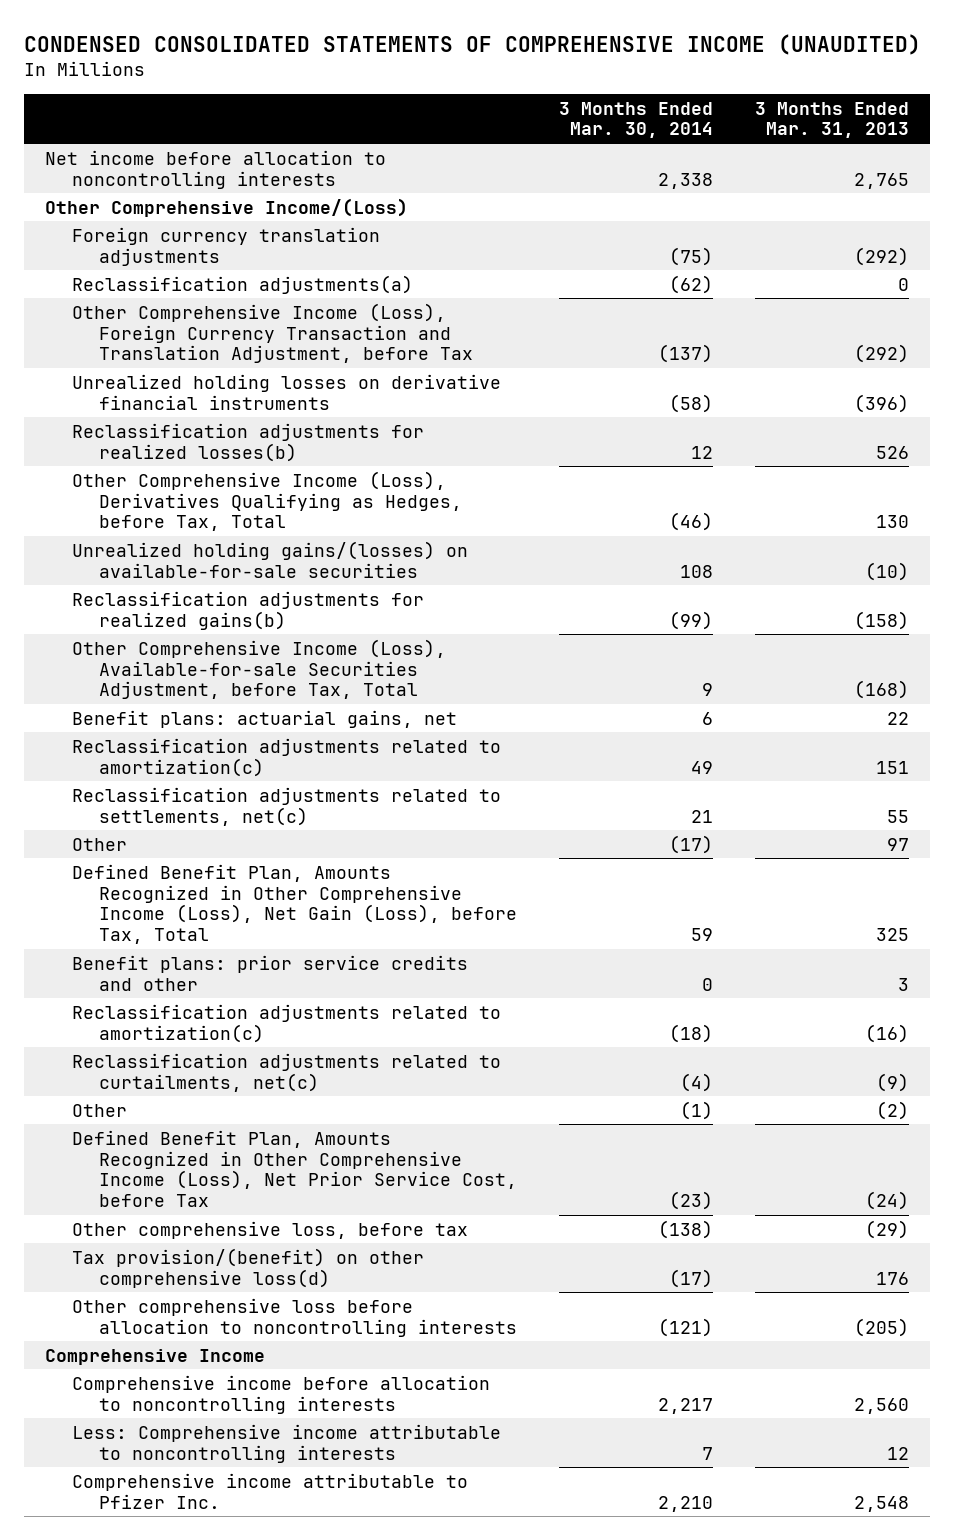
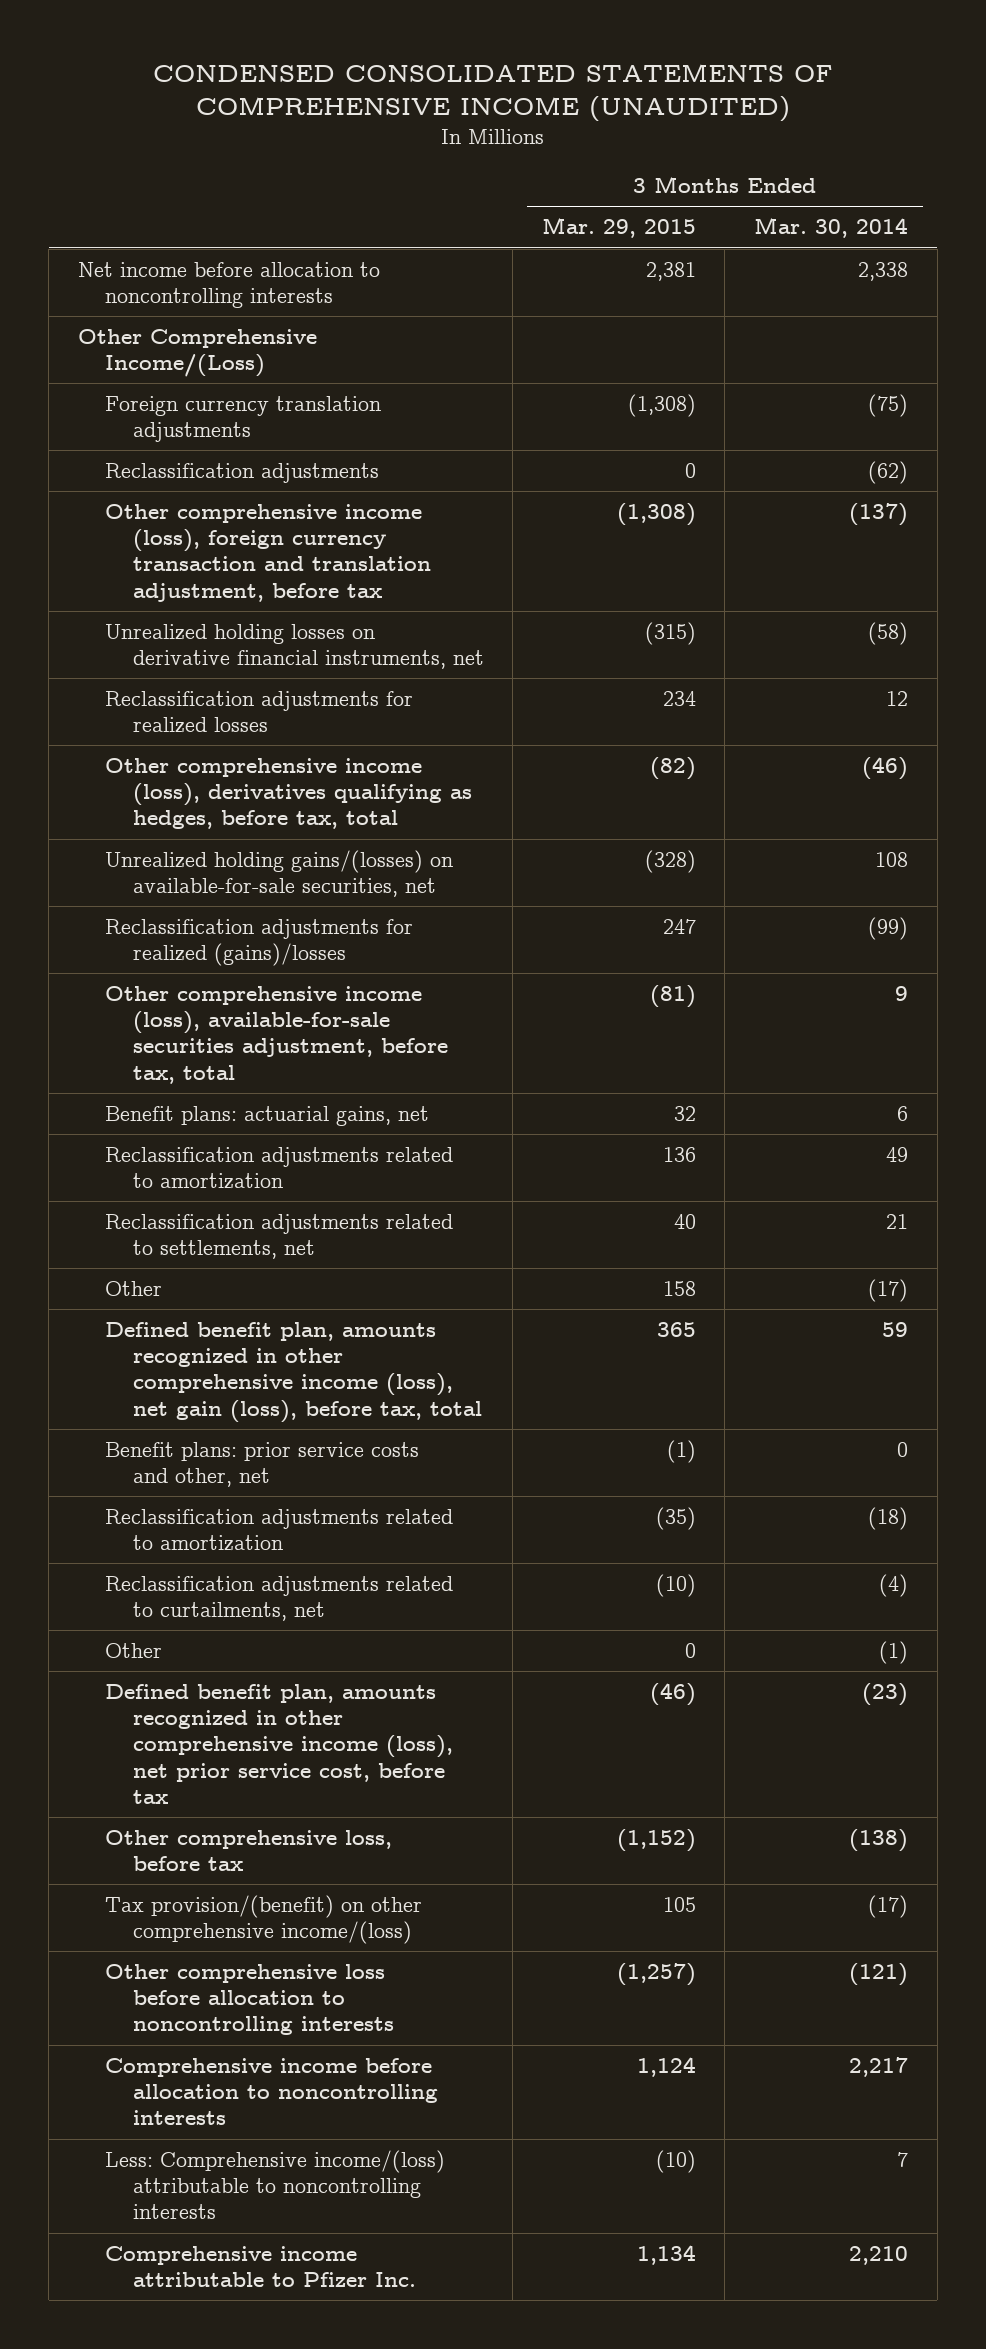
[754,101,909,139] 3 Months Ended Mar. 31, 2013 -> none
none -> [541,217,696,239] Mar. 29, 2015
[71,274,413,294] Reclassification adjustments(a) -> [105,462,380,483] Reclassification adjustments
[71,302,474,364] Other Comprehensive Income (Loss), Foreign Currency Transaction and Translation Adjustment, before Tax -> [105,503,431,602] Other comprehensive income (loss), foreign currency transaction and translation adjustment, before tax
[71,373,501,410] Unrealized holding losses on derivative financial instruments -> [105,623,484,670] Unrealized holding losses on derivative financial instruments, net
[71,422,424,462] Reclassification adjustments for realized losses(b) -> [105,690,414,734] Reclassification adjustments for realized losses
[71,470,463,532] Other Comprehensive Income (Loss), Derivatives Qualifying as Hedges, before Tax, Total -> [105,757,472,830] Other comprehensive income (loss), derivatives qualifying as hedges, before tax, total
[71,540,468,578] Unrealized holding gains/(losses) on available-for-sale securities -> [105,849,454,898] Unrealized holding gains/(losses) on available-for-sale securities, net
[71,590,424,630] Reclassification adjustments for realized gains(b) -> [105,918,414,967] Reclassification adjustments for realized (gains)/losses
[71,638,446,700] Other Comprehensive Income (Loss), Available-for-sale Securities Adjustment, before Tax, Total -> [105,985,448,1084] Other comprehensive income (loss), available-for-sale securities adjustment, before tax, total
[71,737,501,777] Reclassification adjustments related to amortization(c) -> [105,1146,454,1190] Reclassification adjustments related to amortization
[71,786,501,826] Reclassification adjustments related to settlements, net(c) -> [105,1213,454,1260] Reclassification adjustments related to settlements, net
[71,863,518,945] Defined Benefit Plan, Amounts Recognized in Other Comprehensive Income (Loss), Net Gain (Loss), before Tax, Total -> [105,1321,482,1423] Defined benefit plan, amounts recognized in other comprehensive income (loss), net gain (loss), before tax, total
[71,954,468,991] Benefit plans: prior service credits and other -> [105,1441,420,1488] Benefit plans: prior service costs and other, net
[71,1003,501,1043] Reclassification adjustments related to amortization(c) -> [105,1508,454,1552] Reclassification adjustments related to amortization
[71,1052,501,1092] Reclassification adjustments related to curtailments, net(c) -> [105,1575,454,1622] Reclassification adjustments related to curtailments, net
[71,1129,518,1208] Defined Benefit Plan, Amounts Recognized in Other Comprehensive Income (Loss), Net Prior Service Cost, before Tax -> [105,1683,453,1804] Defined benefit plan, amounts recognized in other comprehensive income (loss), net prior service cost, before tax
[71,1247,424,1288] Tax provision/(benefit) on other comprehensive loss(d) -> [105,1894,423,1945] Tax provision/(benefit) on other comprehensive income/(loss)
[44,1348,265,1365] Comprehensive Income -> none
[71,1423,501,1463] Less: Comprehensive income attributable to noncontrolling interests -> [105,2149,446,2220] Less: Comprehensive income/(loss) attributable to noncontrolling interests

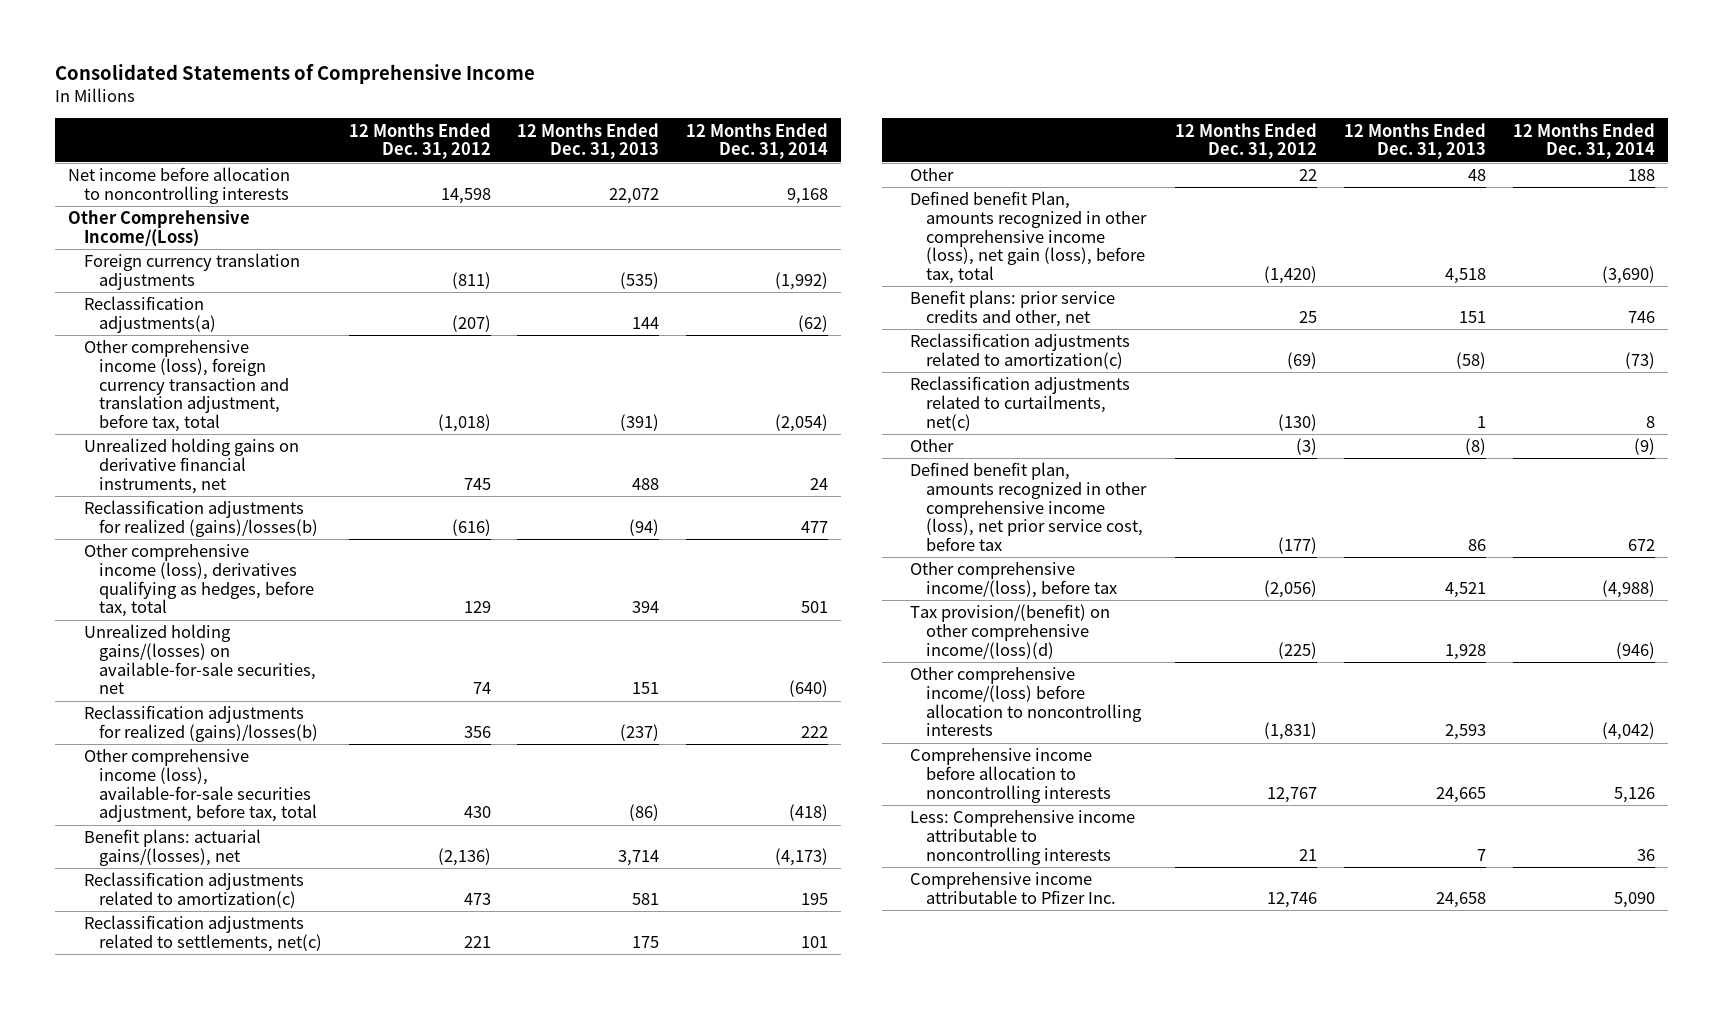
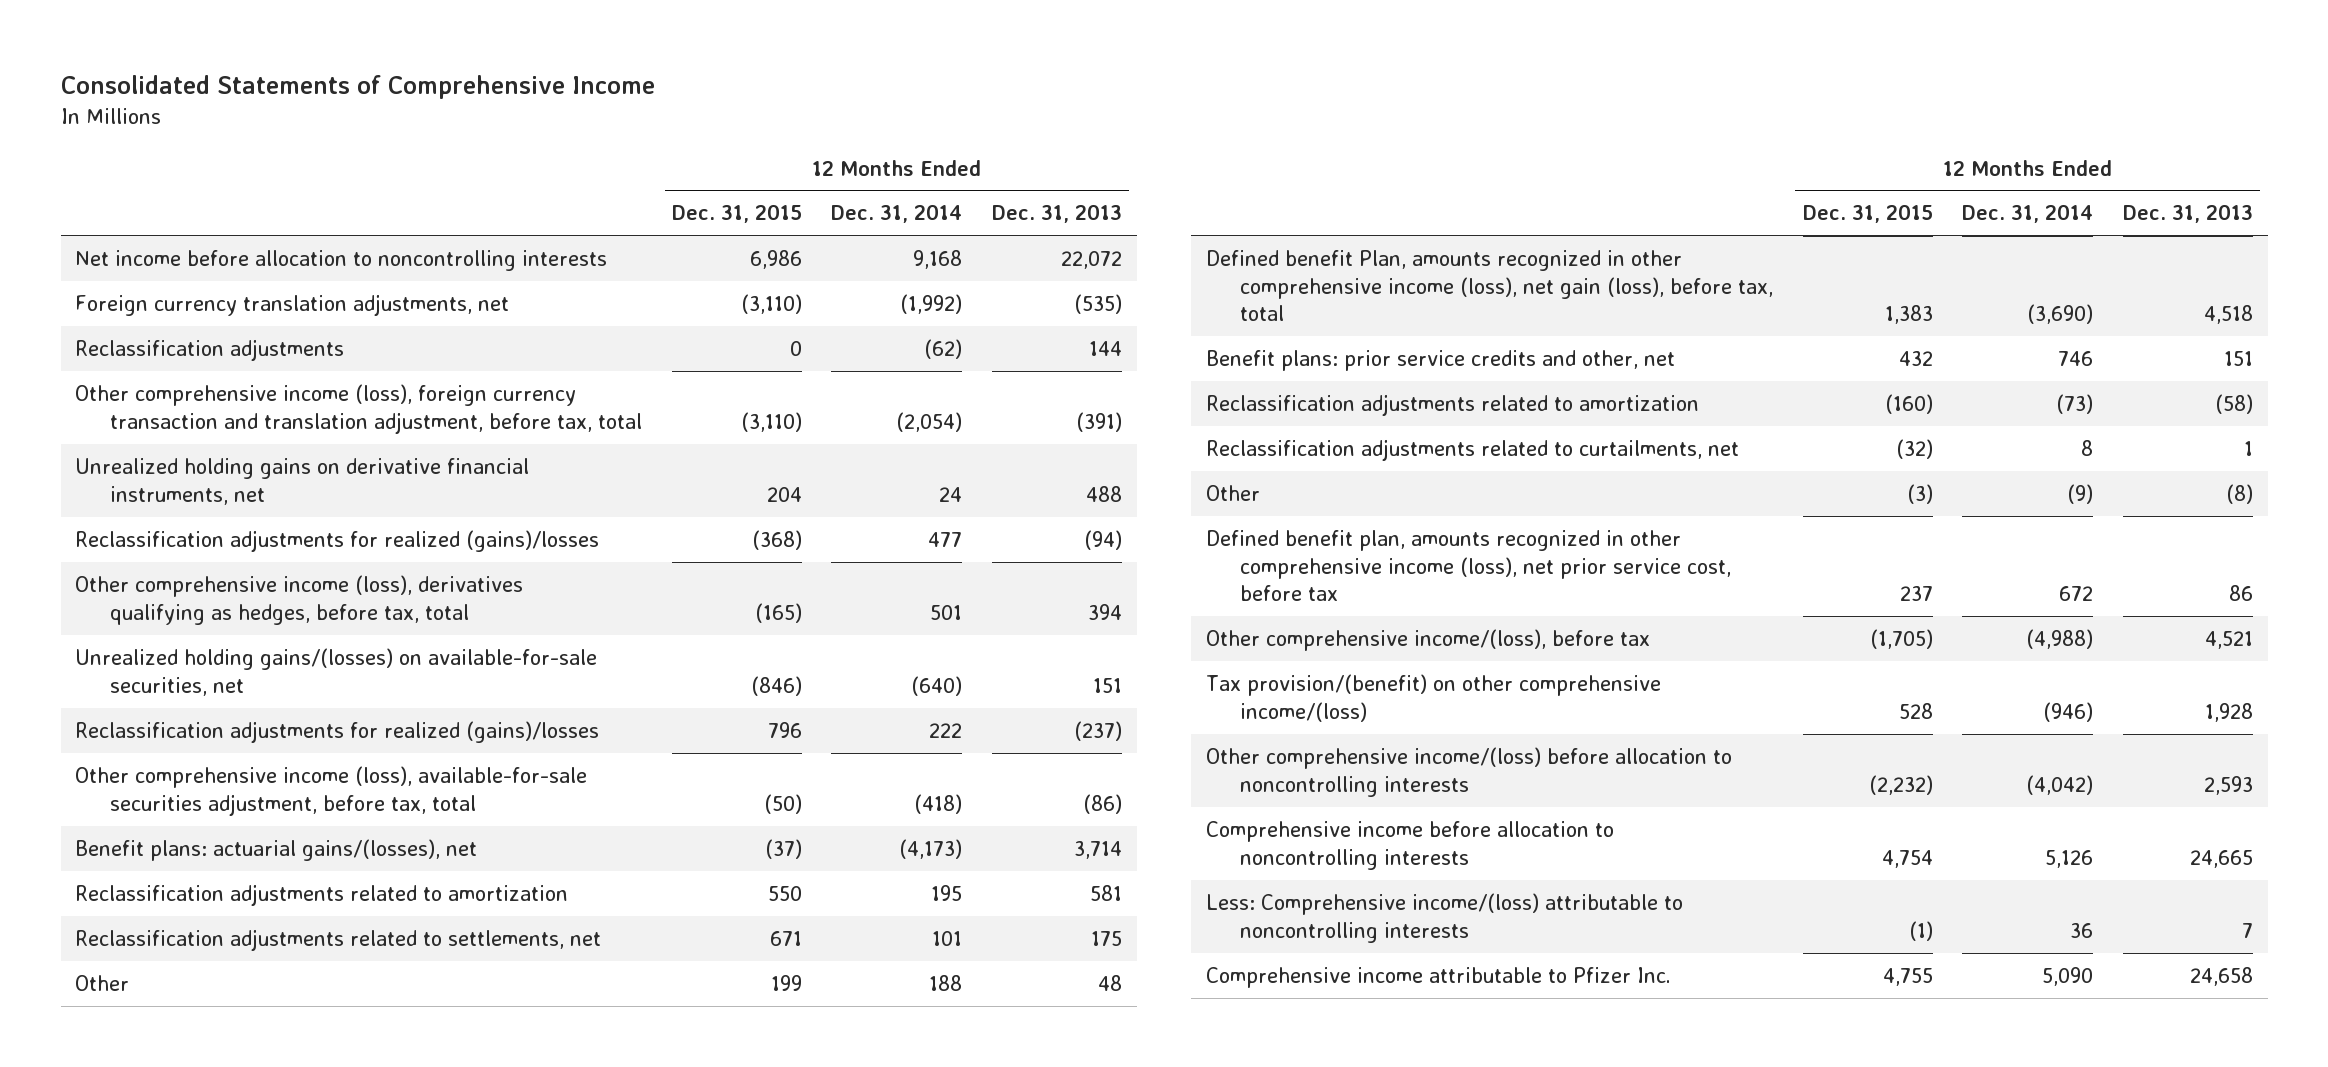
[348,122,491,160] 12 Months Ended Dec. 31, 2012 -> none
none -> [671,204,802,224] Dec. 31, 2015
[68,210,251,247] Other Comprehensive Income/(Loss) -> none
[83,253,300,290] Foreign currency translation adjustments -> [75,293,510,316] Foreign currency translation adjustments, net
[83,296,216,333] Reclassification adjustments(a) -> [75,338,345,361] Reclassification adjustments
[83,500,318,537] Reclassification adjustments for realized (gains)/losses(b) -> [75,529,600,552] Reclassification adjustments for realized (gains)/losses
[83,705,318,742] Reclassification adjustments for realized (gains)/losses(b) -> [75,720,600,743] Reclassification adjustments for realized (gains)/losses
[83,872,304,908] Reclassification adjustments related to amortization(c) -> [75,883,569,906] Reclassification adjustments related to amortization
[83,915,322,952] Reclassification adjustments related to settlements, net(c) -> [75,928,602,951] Reclassification adjustments related to settlements, net
[910,333,1131,369] Reclassification adjustments related to amortization(c) -> [1206,393,1700,416] Reclassification adjustments related to amortization
[910,376,1131,431] Reclassification adjustments related to curtailments, net(c) -> [1206,438,1740,461] Reclassification adjustments related to curtailments, net
[910,604,1111,659] Tax provision/(benefit) on other comprehensive income/(loss)(d) -> [1206,673,1662,722] Tax provision/(benefit) on other comprehensive income/(loss)
[910,810,1136,865] Less: Comprehensive income attributable to noncontrolling interests -> [1206,892,1684,943] Less: Comprehensive income/(loss) attributable to noncontrolling interests

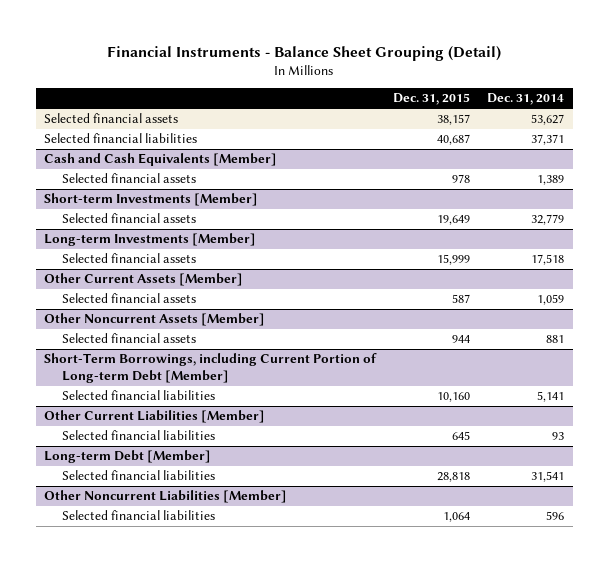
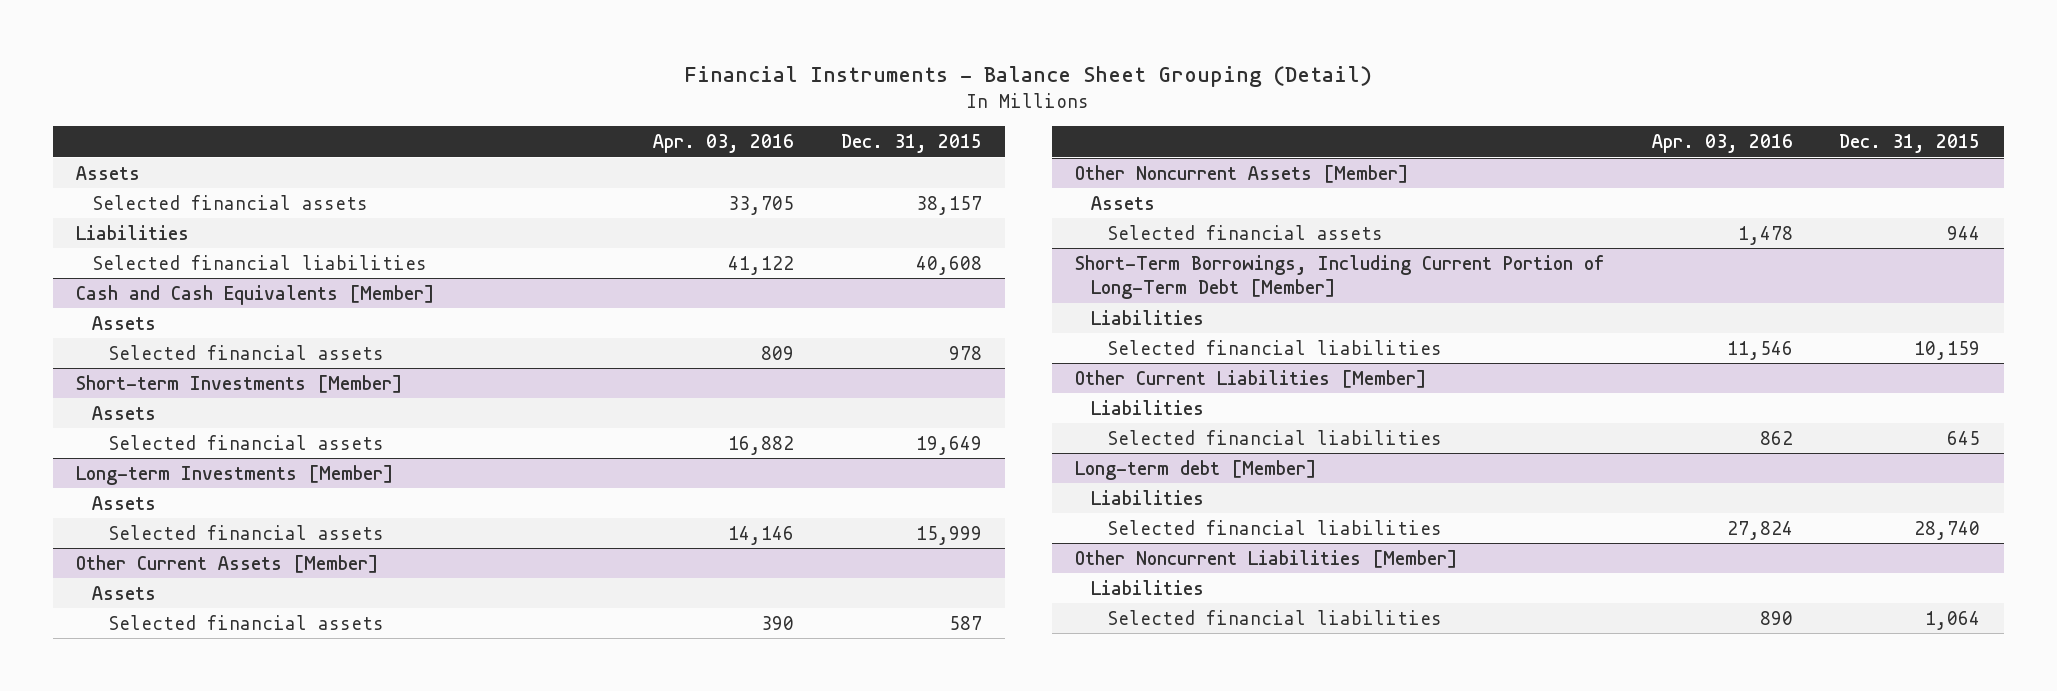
[487,93,565,106] Dec. 31, 2014 -> none
none -> [652,134,794,154] Apr. 03, 2016
none -> [76,165,141,180] Assets
none -> [76,224,190,240] Liabilities
[437,134,471,146] 40,687 -> [915,255,982,275] 40,608
none -> [92,315,157,330] Assets
none -> [92,405,157,420] Assets
none -> [92,495,157,510] Assets
none -> [92,585,157,600] Assets
none -> [1091,195,1156,210] Assets
[44,353,378,384] Short-Term Borrowings, including Current Portion of Long-term Debt [Member] -> [1075,254,1606,299] Short-Term Borrowings, Including Current Portion of Long-Term Debt [Member]
none -> [1091,309,1205,325] Liabilities
[437,392,471,403] 10,160 -> [1914,340,1981,360] 10,159
none -> [1091,399,1205,415] Liabilities
[44,450,212,464] Long-term Debt [Member] -> [1075,459,1318,480] Long-term debt [Member]
none -> [1091,489,1205,505] Liabilities
[437,472,471,483] 28,818 -> [1914,520,1981,540] 28,740
none -> [1091,579,1205,595] Liabilities

